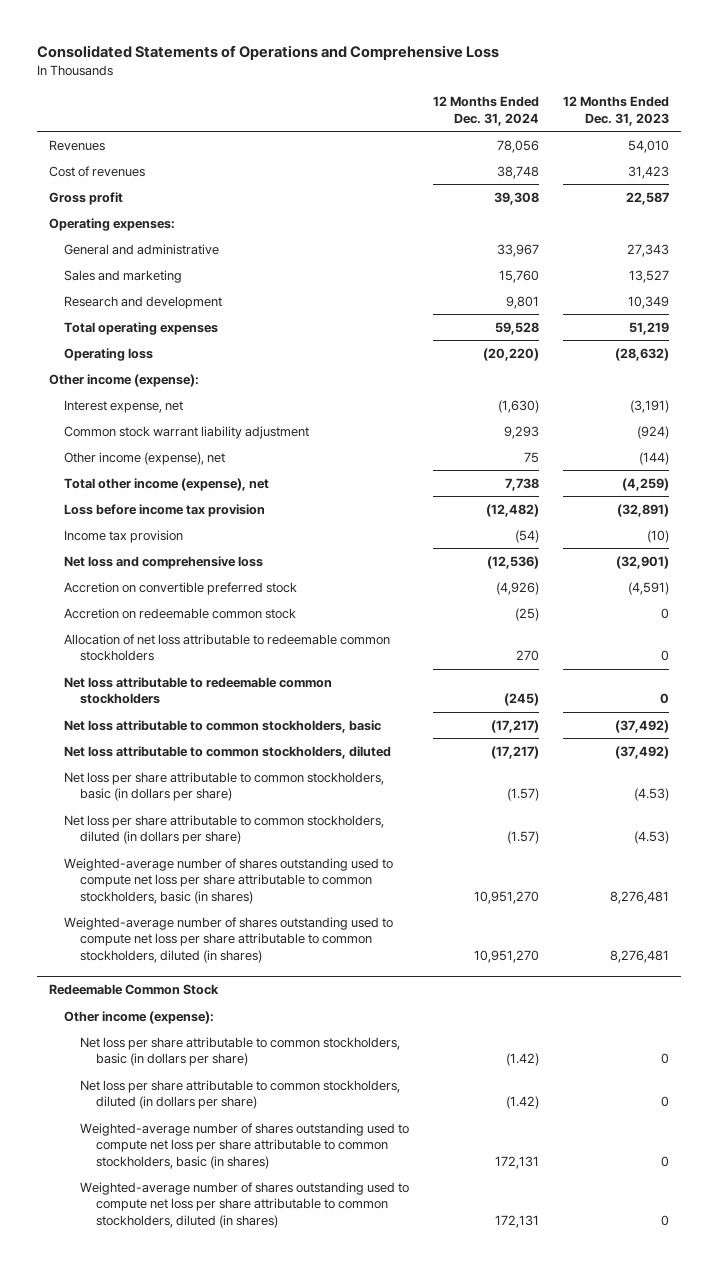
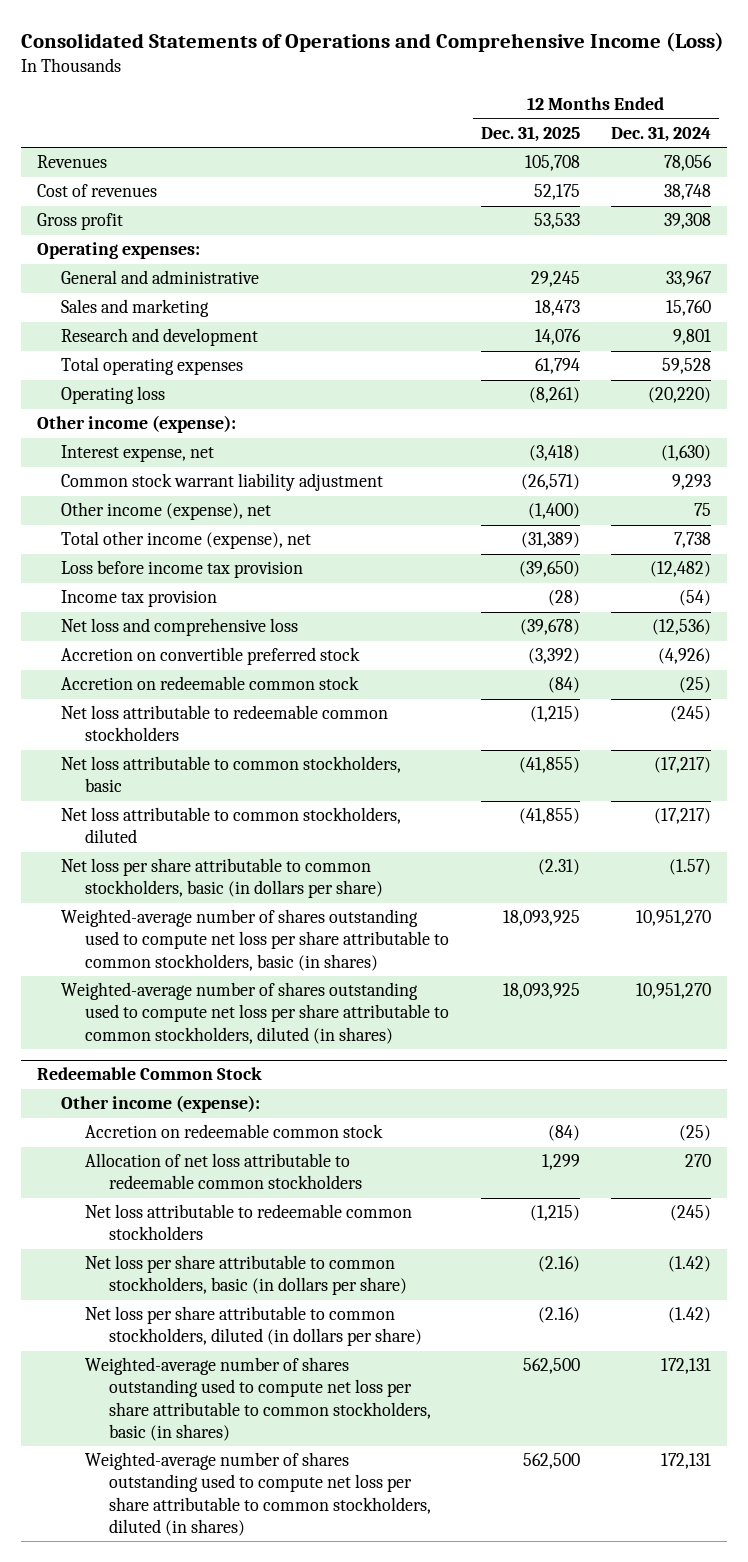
[36,45,499,61] Consolidated Statements of Operations and Comprehensive Loss -> [20,32,724,53] Consolidated Statements of Operations and Comprehensive Income (Loss)
[563,96,670,126] 12 Months Ended Dec. 31, 2023 -> none
none -> [480,125,580,142] Dec. 31, 2025
[64,633,391,662] Allocation of net loss attributable to redeemable common stockholders -> none
[64,814,385,845] Net loss per share attributable to common stockholders, diluted (in dollars per share) -> none
none -> [84,1124,383,1139] Accretion on redeemable common stock
none -> [84,1153,362,1190] Allocation of net loss attributable to redeemable common stockholders
none -> [84,1204,412,1241] Net loss attributable to redeemable common stockholders

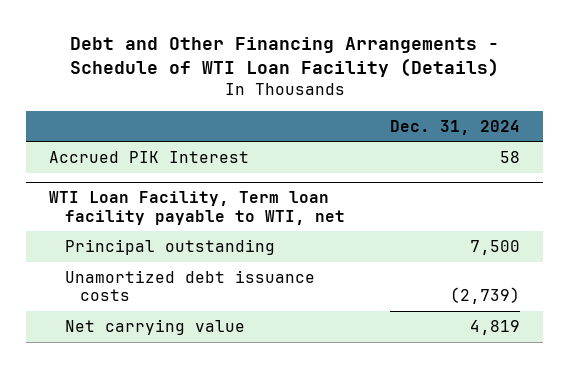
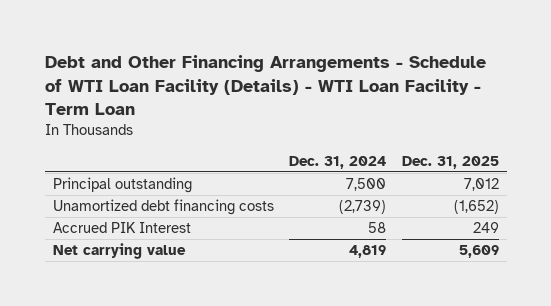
[69,37,499,78] Debt and Other Financing Arrangements - Schedule of WTI Loan Facility (Details) -> [44,55,486,116] Debt and Other Financing Arrangements - Schedule of WTI Loan Facility (Details) - WTI Loan Facility - Term Loan
none -> [401,156,499,170] Dec. 31, 2025
[49,191,345,225] WTI Loan Facility, Term loan facility payable to WTI, net -> none
[64,269,315,302] Unamortized debt issuance costs -> [52,198,274,215] Unamortized debt financing costs
[49,150,250,163] Accrued PIK Interest -> [52,221,191,233] Accrued PIK Interest

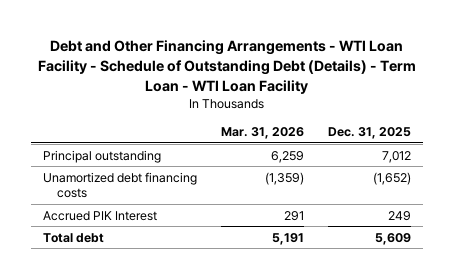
[44,55,486,116] Debt and Other Financing Arrangements - Schedule of WTI Loan Facility (Details) - WTI Loan Facility - Term Loan -> [38,40,417,94] Debt and Other Financing Arrangements - WTI Loan Facility - Schedule of Outstanding Debt (Details) - Term Loan - WTI Loan Facility
[289,156,387,170] Dec. 31, 2024 -> none
none -> [221,127,305,140] Mar. 31, 2026
[52,242,186,259] Net carrying value -> [43,232,105,243] Total debt

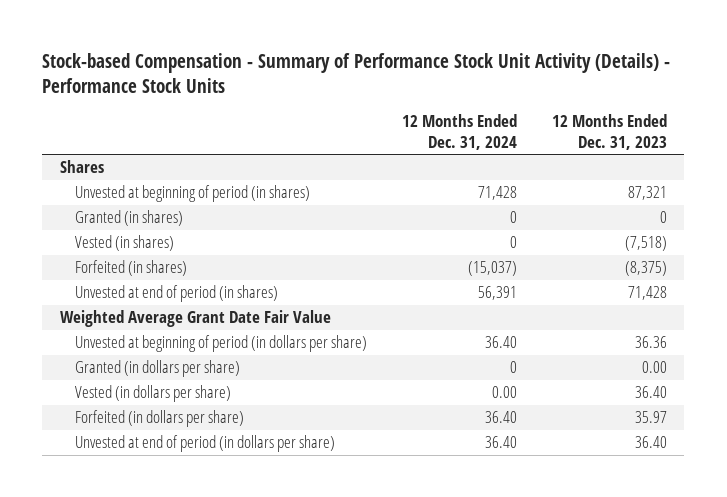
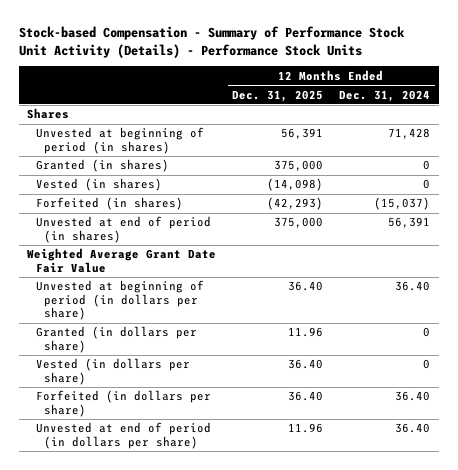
[551,114,667,150] 12 Months Ended Dec. 31, 2023 -> none
none -> [232,89,324,102] Dec. 31, 2025
[492,386,518,399] 0.00 -> [423,359,431,370] 0

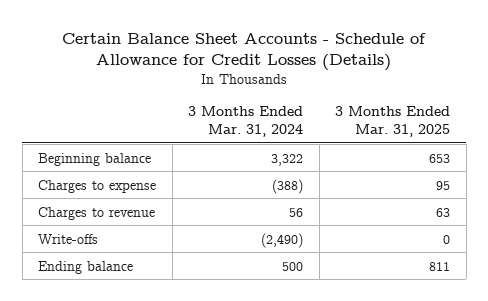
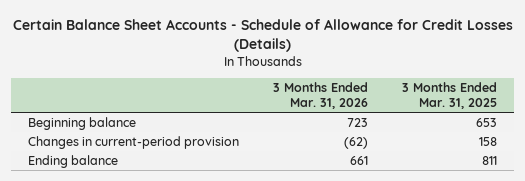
[188,106,304,137] 3 Months Ended Mar. 31, 2024 -> none
none -> [273,82,369,109] 3 Months Ended Mar. 31, 2026
[38,179,157,193] Charges to expense -> none
[38,206,156,220] Charges to revenue -> none
[38,233,99,244] Write-offs -> none
none -> [27,136,239,150] Changes in current-period provision

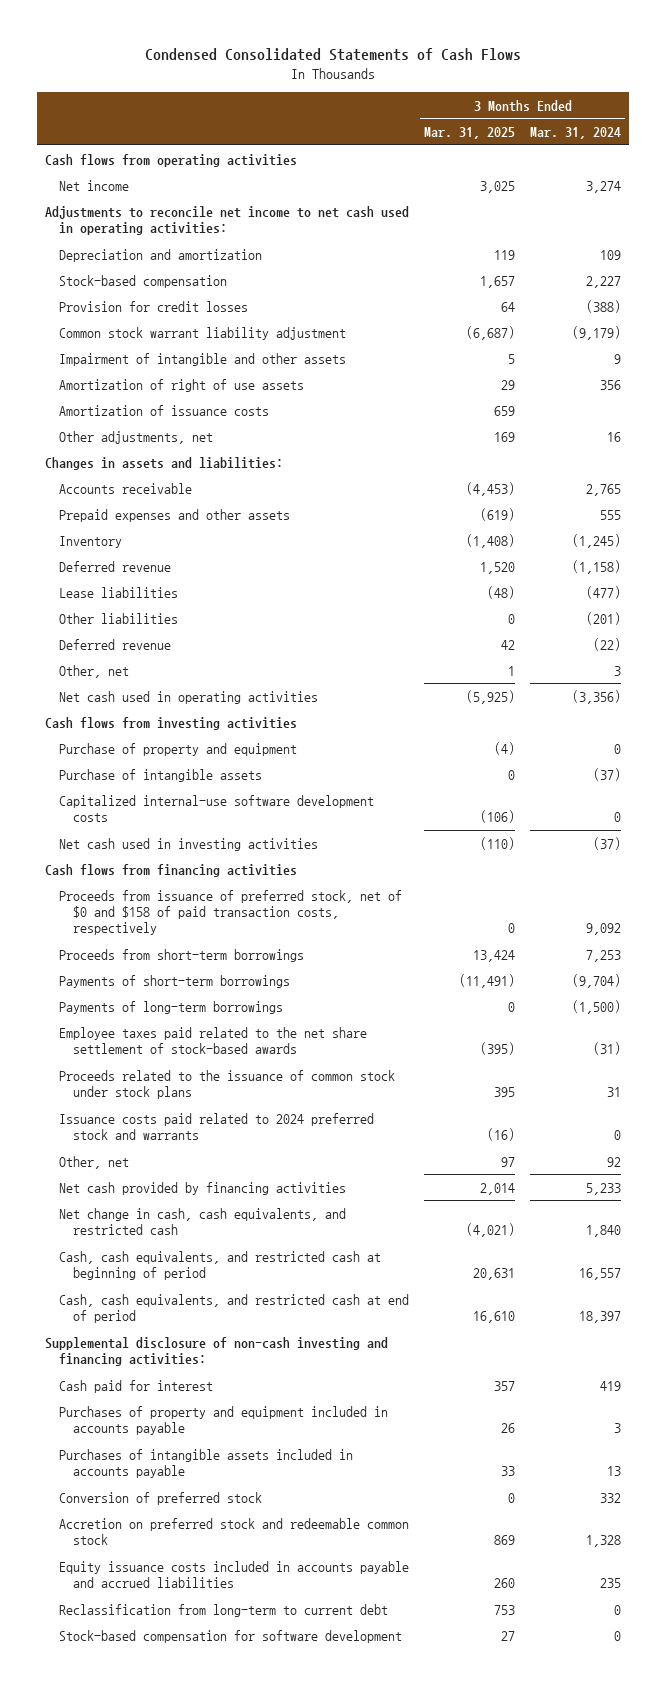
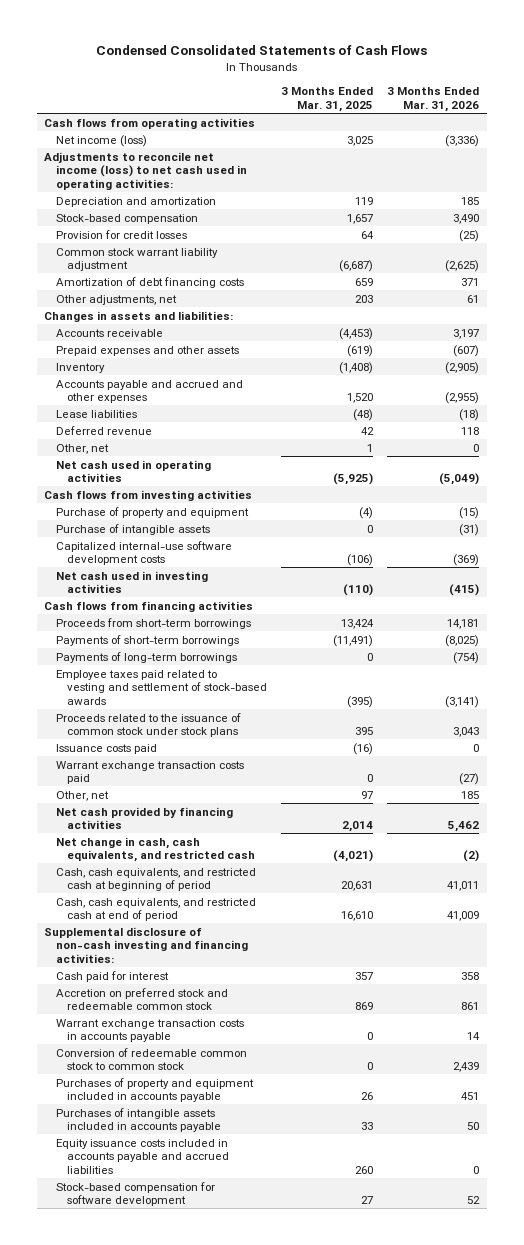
[530,127,622,140] Mar. 31, 2024 -> none
none -> [387,87,480,112] 3 Months Ended Mar. 31, 2026
[59,179,130,191] Net income -> [55,134,147,147] Net income (loss)
[44,205,409,235] Adjustments to reconcile net income to net cash used in operating activities: -> [44,151,247,190] Adjustments to reconcile net income (loss) to net cash used in operating activities:
[59,352,347,366] Impairment of intangible and other assets -> none
[59,378,305,392] Amortization of right of use assets -> none
[59,404,270,416] Amortization of issuance costs -> [55,276,244,288] Amortization of debt financing costs
[494,431,516,442] 169 -> [355,294,374,303] 203
[59,560,172,572] Deferred revenue -> [55,379,243,404] Accounts payable and accrued and other expenses
[59,612,179,624] Other liabilities -> none
[59,889,403,936] Proceeds from issuance of preferred stock, net of $0 and $158 of paid transaction costs, respectively -> none
[59,1026,368,1054] Employee taxes paid related to the net share settlement of stock-based awards -> [55,669,268,705] Employee taxes paid related to vesting and settlement of stock-based awards
[59,1112,375,1140] Issuance costs paid related to 2024 preferred stock and warrants -> none
none -> [55,743,157,754] Issuance costs paid
none -> [55,760,244,785] Warrant exchange transaction costs paid
[59,1517,410,1545] Accretion on preferred stock and redeemable common stock -> [55,987,228,1011] Accretion on preferred stock and redeemable common stock
none -> [55,1018,244,1043] Warrant exchange transaction costs in accounts payable
none -> [55,1047,247,1071] Conversion of redeemable common stock to common stock
[59,1491,263,1505] Conversion of preferred stock -> none
[59,1603,389,1617] Reclassification from long-term to current debt -> none

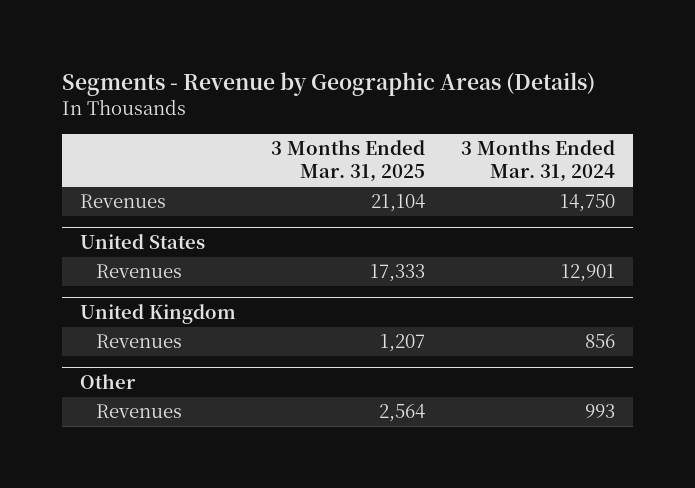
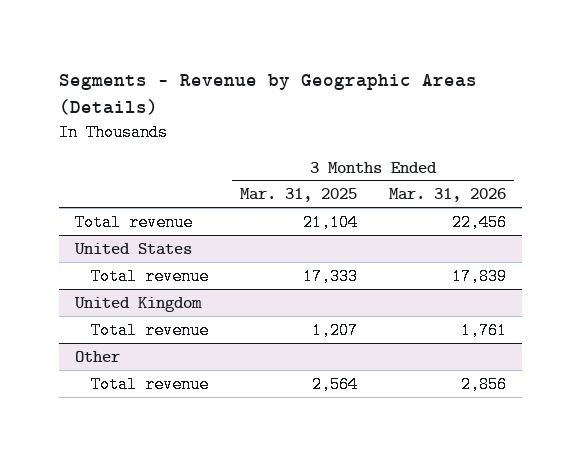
[461,139,616,183] 3 Months Ended Mar. 31, 2024 -> none
none -> [389,188,507,203] Mar. 31, 2026
[79,194,166,209] Revenues -> [75,213,194,231] Total revenue
[95,264,182,279] Revenues -> [91,267,210,285] Total revenue
[95,334,182,349] Revenues -> [91,321,210,339] Total revenue
[95,404,182,419] Revenues -> [91,375,210,393] Total revenue

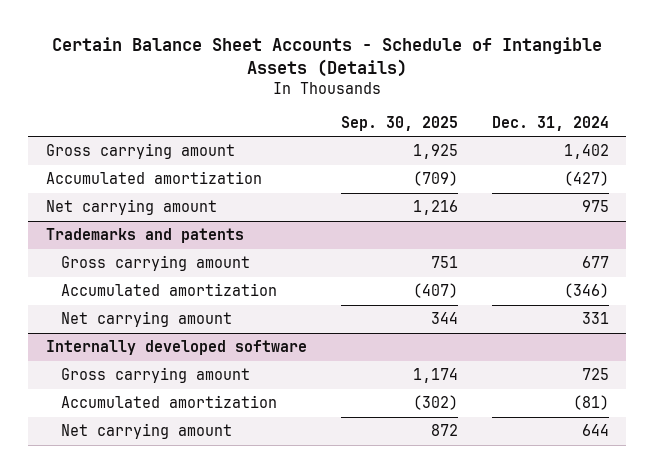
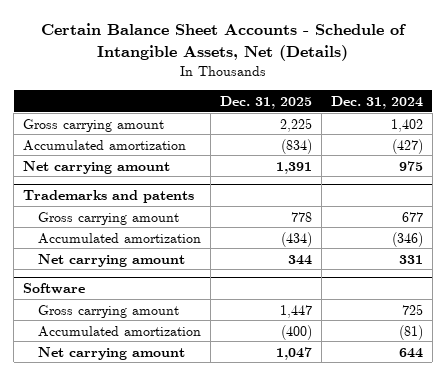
[52,37,603,77] Certain Balance Sheet Accounts - Schedule of Intangible Assets (Details) -> [41,23,407,62] Certain Balance Sheet Accounts - Schedule of Intangible Assets, Net (Details)
[340,115,458,131] Sep. 30, 2025 -> none
none -> [220,95,313,109] Dec. 31, 2025
[45,340,307,356] Internally developed software -> [23,282,86,294] Software

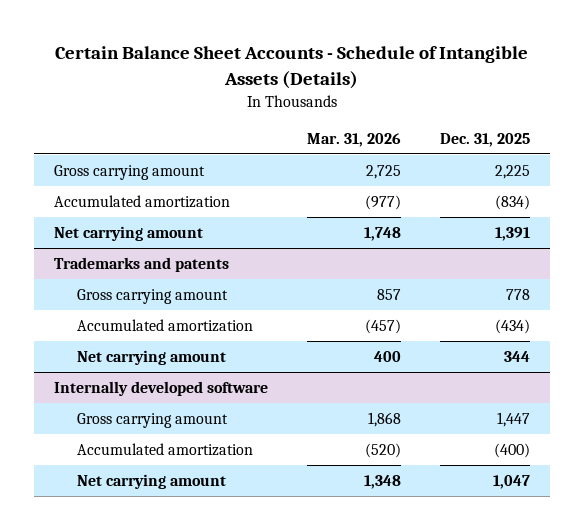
[41,23,407,62] Certain Balance Sheet Accounts - Schedule of Intangible Assets, Net (Details) -> [54,46,528,89] Certain Balance Sheet Accounts - Schedule of Intangible Assets (Details)
[330,95,423,109] Dec. 31, 2024 -> none
none -> [306,132,401,147] Mar. 31, 2026
[23,282,86,294] Software -> [53,381,268,397] Internally developed software

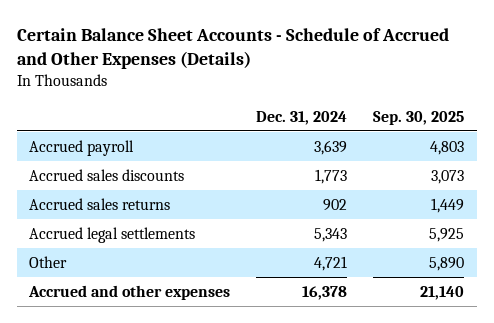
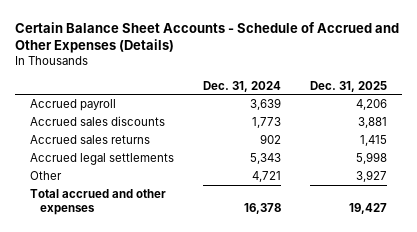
[373,110,465,125] Sep. 30, 2025 -> none
none -> [310,80,388,92] Dec. 31, 2025
[28,284,231,300] Accrued and other expenses -> [29,188,166,216] Total accrued and other expenses

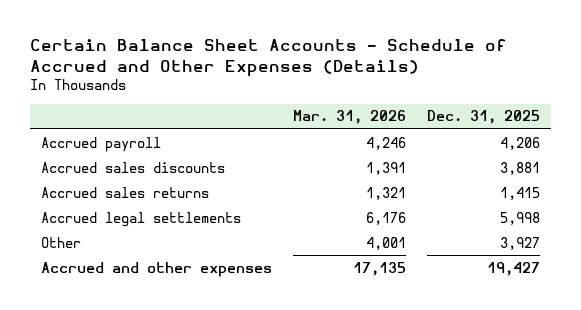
[202,80,281,92] Dec. 31, 2024 -> none
none -> [292,110,406,125] Mar. 31, 2026
[29,188,166,216] Total accrued and other expenses -> [40,261,272,277] Accrued and other expenses

